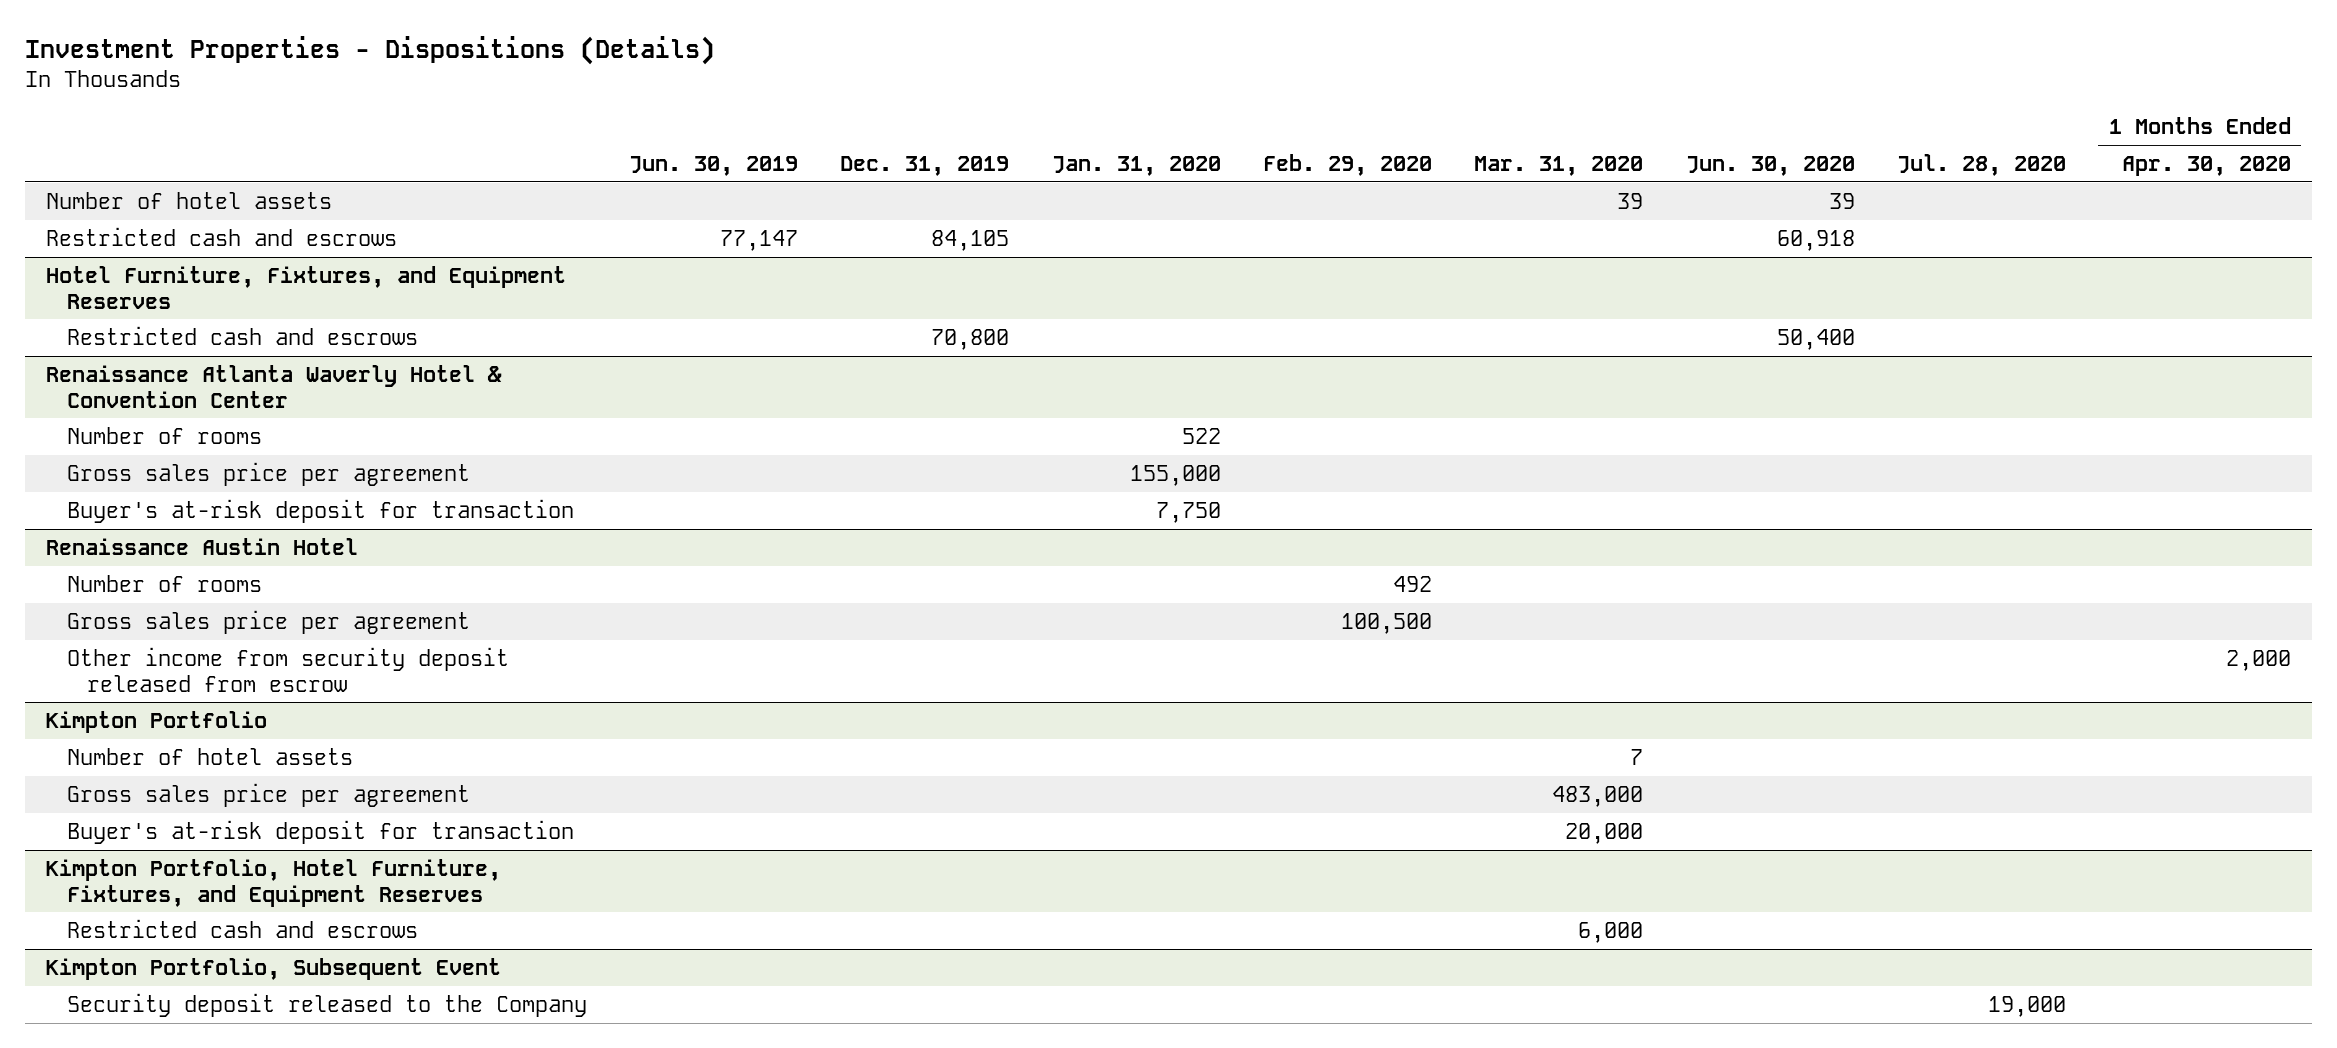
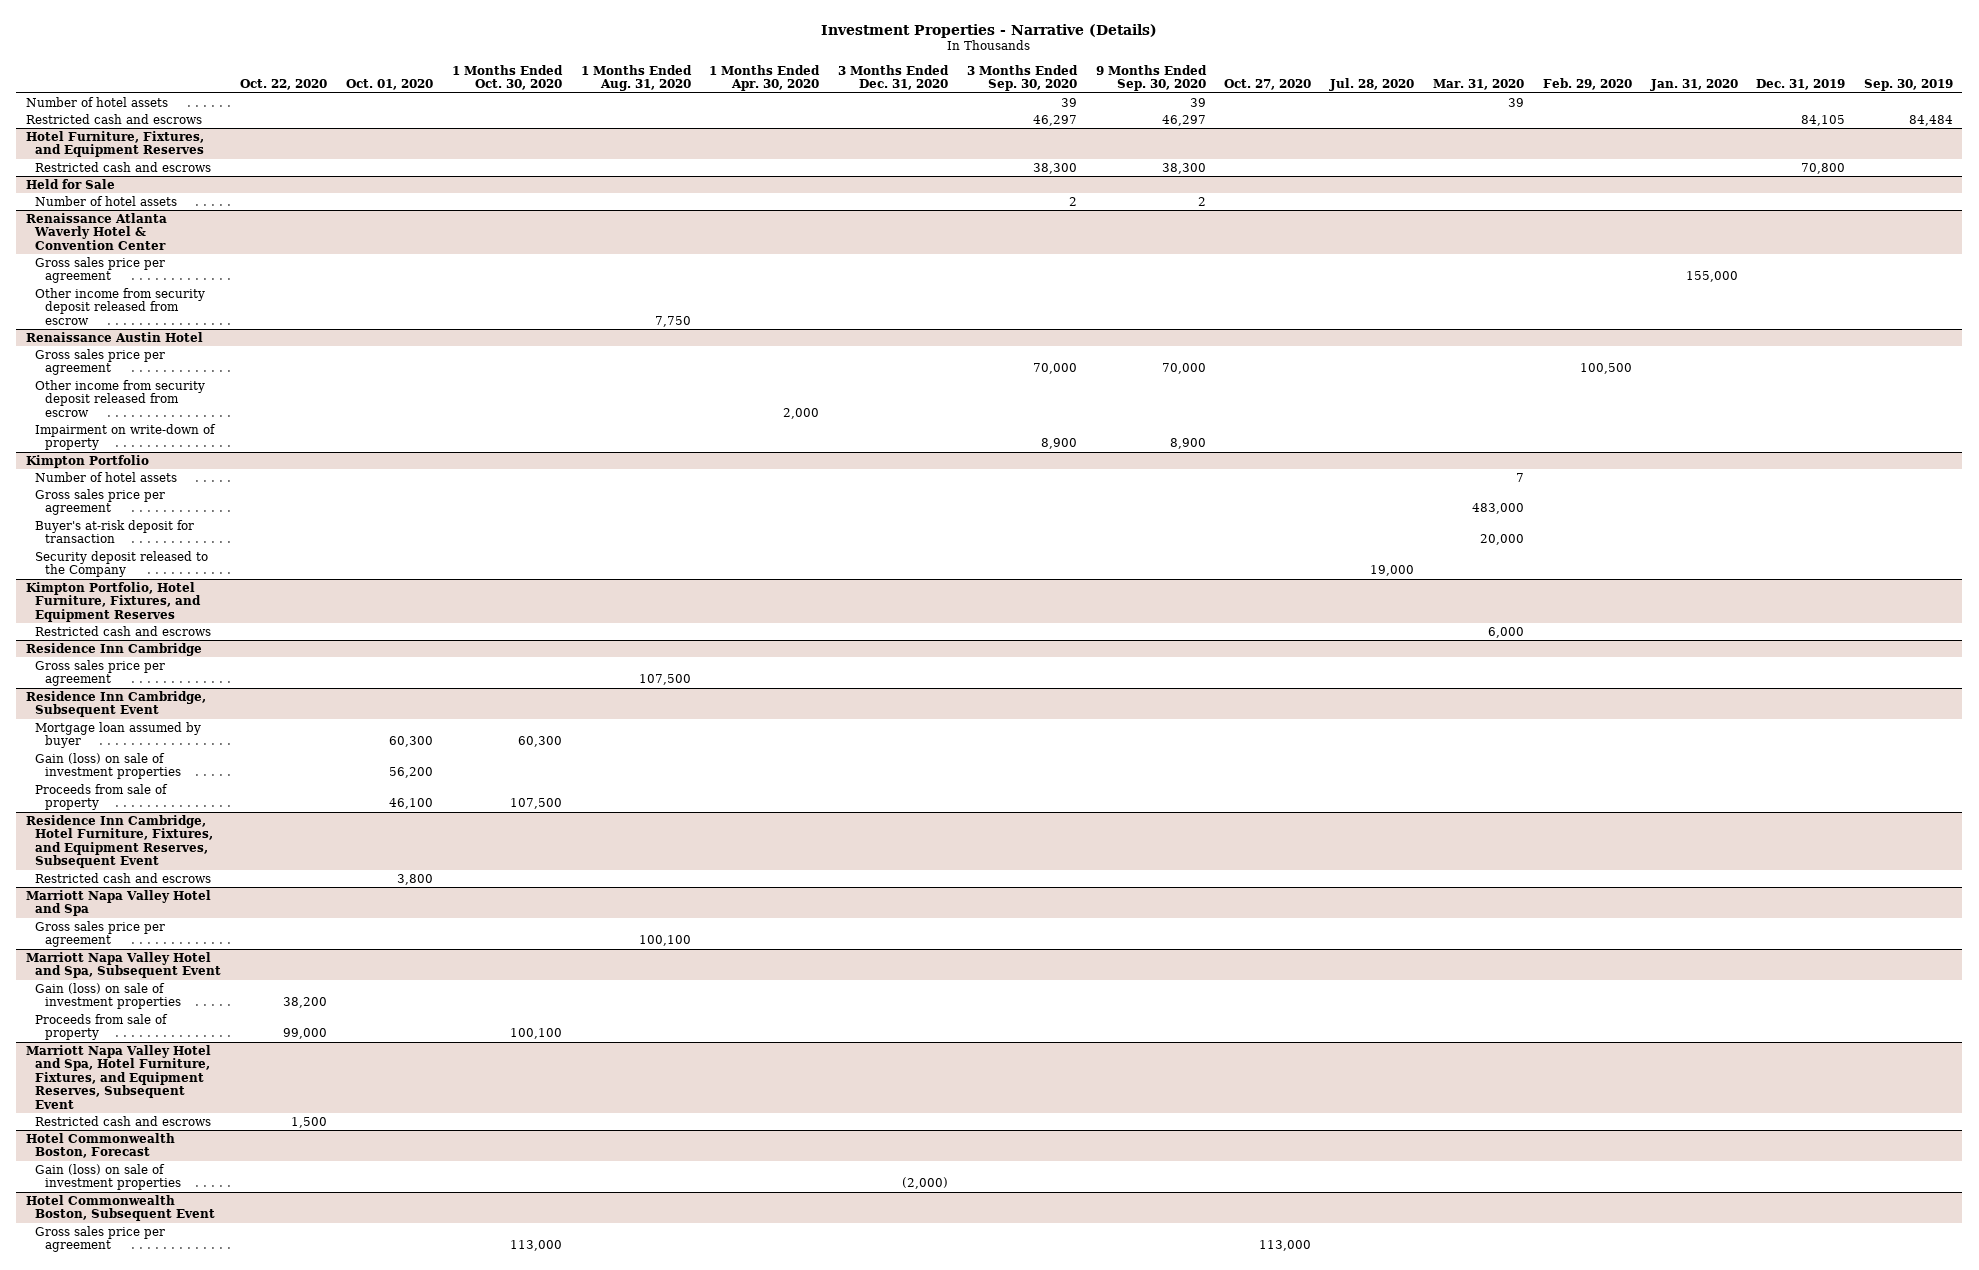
[25,36,716,66] Investment Properties - Dispositions (Details) -> [821,23,1158,38] Investment Properties - Narrative (Details)
[628,156,798,177] Jun. 30, 2019 -> none
[1685,156,1855,177] Jun. 30, 2020 -> none
none -> [240,79,328,91] Oct. 22, 2020
none -> [345,79,433,91] Oct. 01, 2020
none -> [451,64,563,91] 1 Months Ended Oct. 30, 2020
none -> [580,64,692,92] 1 Months Ended Aug. 31, 2020
none -> [838,64,950,91] 3 Months Ended Dec. 31, 2020
none -> [966,64,1078,92] 3 Months Ended Sep. 30, 2020
none -> [1095,64,1207,92] 9 Months Ended Sep. 30, 2020
none -> [1224,79,1312,91] Oct. 27, 2020
none -> [1864,79,1954,92] Sep. 30, 2019
none -> [25,178,115,189] Held for Sale
none -> [35,195,178,206] Number of hotel assets
[66,426,262,444] Number of rooms -> none
[66,498,574,523] Buyer's at-risk deposit for transaction -> none
none -> [35,287,206,325] Other income from security deposit released from escrow
[66,574,262,592] Number of rooms -> none
none -> [35,423,217,451] Impairment on write-down of property
none -> [35,550,209,578] Security deposit released to the Company
[46,957,502,980] Kimpton Portfolio, Subsequent Event -> none
[66,992,587,1017] Security deposit released to the Company -> none
none -> [25,642,202,656] Residence Inn Cambridge
none -> [35,659,166,687] Gross sales price per agreement
none -> [25,690,206,718] Residence Inn Cambridge, Subsequent Event
none -> [35,721,202,749] Mortgage loan assumed by buyer
none -> [35,752,182,780] Gain (loss) on sale of investment properties
none -> [35,783,169,811] Proceeds from sale of property
none -> [25,814,214,869] Residence Inn Cambridge, Hotel Furniture, Fixtures, and Equipment Reserves, Subsequent Event
none -> [35,872,212,883] Restricted cash and escrows
none -> [25,889,211,917] Marriott Napa Valley Hotel and Spa
none -> [35,920,166,948] Gross sales price per agreement
none -> [25,951,222,979] Marriott Napa Valley Hotel and Spa, Subsequent Event
none -> [35,982,182,1010] Gain (loss) on sale of investment properties
none -> [35,1013,169,1041] Proceeds from sale of property
none -> [25,1044,211,1110] Marriott Napa Valley Hotel and Spa, Hotel Furniture, Fixtures, and Equipment Reserves, Subsequent Event
none -> [35,1115,212,1126] Restricted cash and escrows
none -> [25,1132,175,1159] Hotel Commonwealth Boston, Forecast
none -> [35,1163,182,1191] Gain (loss) on sale of investment properties
none -> [25,1194,216,1222] Hotel Commonwealth Boston, Subsequent Event
none -> [35,1225,166,1253] Gross sales price per agreement

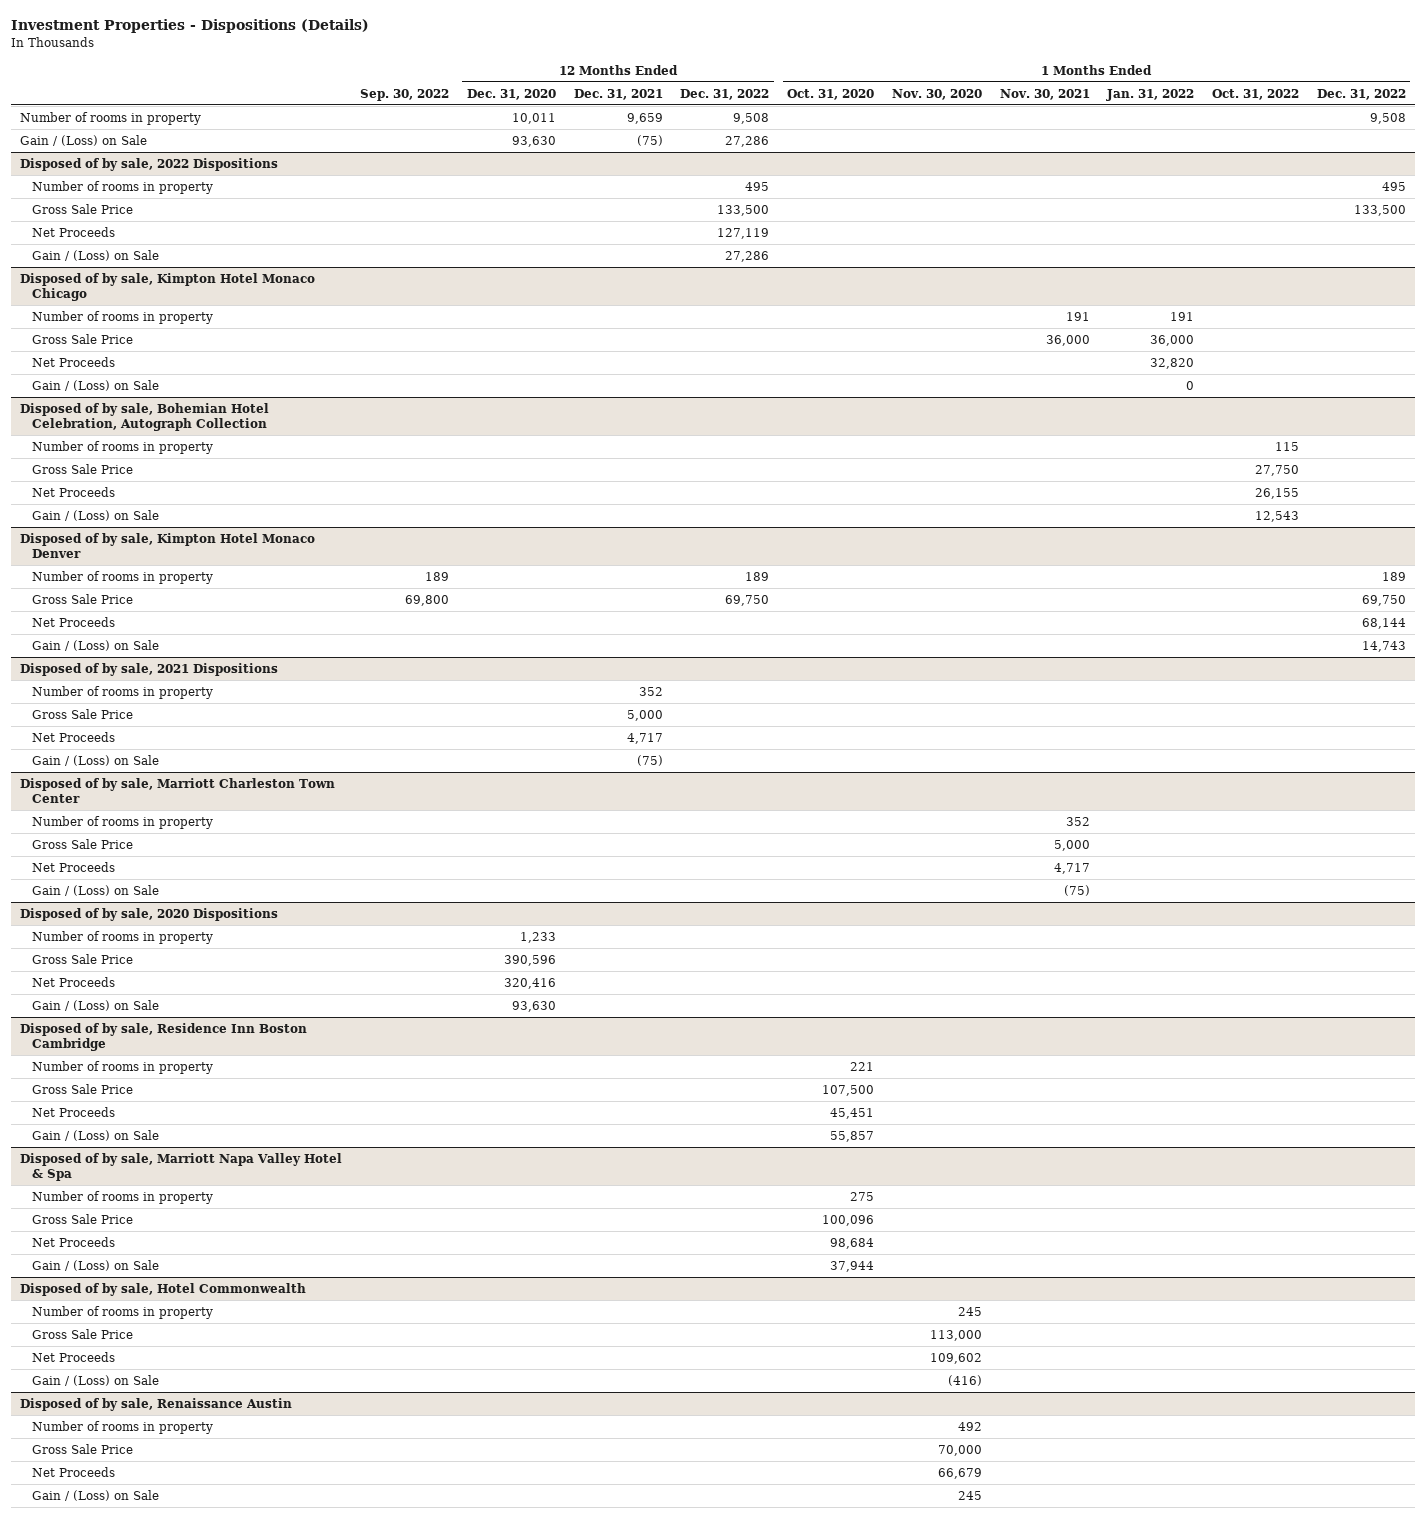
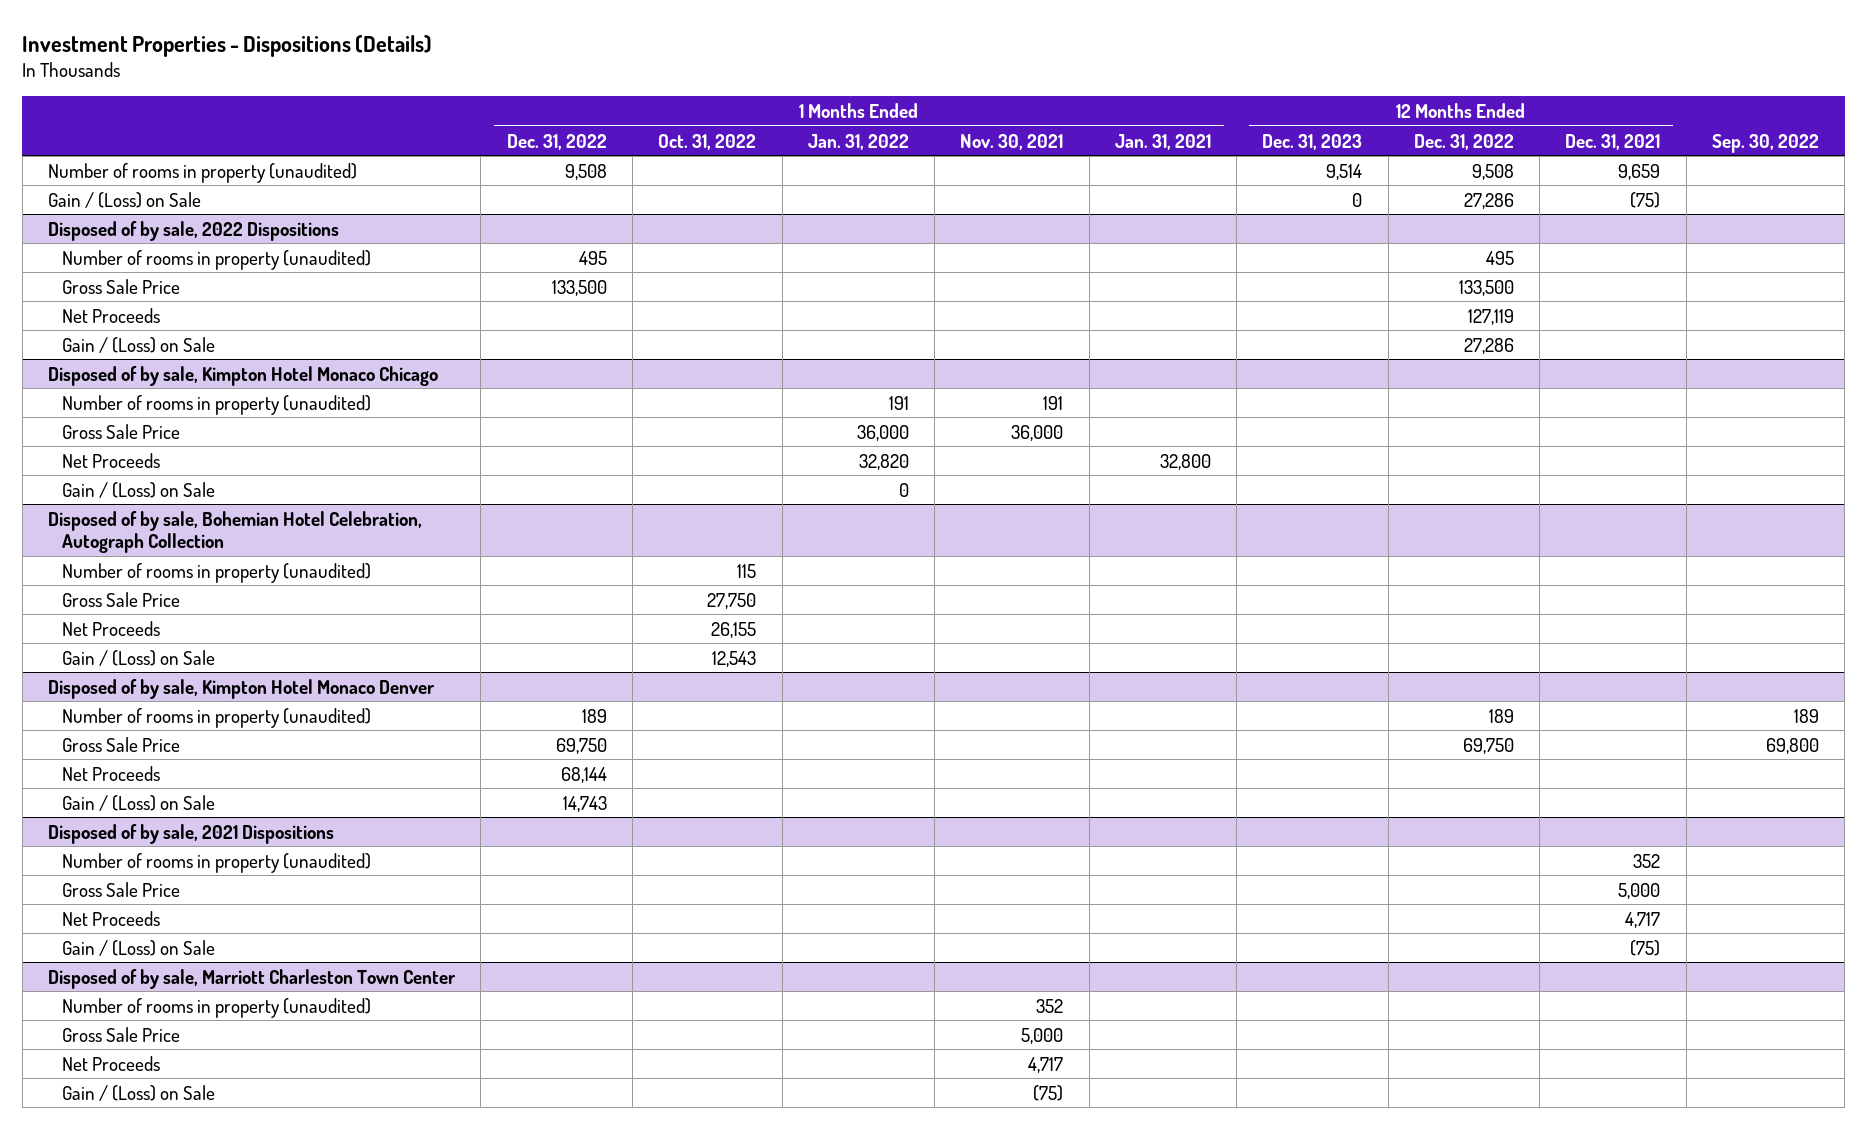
[466,88,556,100] Dec. 31, 2020 -> none
[787,88,875,100] Oct. 31, 2020 -> none
[891,88,982,100] Nov. 30, 2020 -> none
none -> [1114,133,1211,150] Jan. 31, 2021
none -> [1262,133,1363,150] Dec. 31, 2023
[20,111,202,125] Number of rooms in property -> [48,162,358,183] Number of rooms in property (unaudited)
[32,180,214,194] Number of rooms in property -> [61,249,371,270] Number of rooms in property (unaudited)
[32,310,214,324] Number of rooms in property -> [61,394,371,415] Number of rooms in property (unaudited)
[32,440,214,454] Number of rooms in property -> [61,562,371,583] Number of rooms in property (unaudited)
[32,570,214,584] Number of rooms in property -> [61,707,371,728] Number of rooms in property (unaudited)
[32,685,214,699] Number of rooms in property -> [61,852,371,873] Number of rooms in property (unaudited)
[32,815,214,829] Number of rooms in property -> [61,997,371,1018] Number of rooms in property (unaudited)
[20,907,279,921] Disposed of by sale, 2020 Dispositions -> none
[32,930,214,944] Number of rooms in property -> none
[32,953,134,964] Gross Sale Price -> none
[32,976,116,987] Net Proceeds -> none
[32,999,160,1011] Gain / (Loss) on Sale -> none
[20,1022,308,1052] Disposed of by sale, Residence Inn Boston Cambridge -> none
[32,1060,214,1074] Number of rooms in property -> none
[32,1083,134,1094] Gross Sale Price -> none
[32,1106,116,1117] Net Proceeds -> none
[32,1129,160,1141] Gain / (Loss) on Sale -> none
[20,1152,343,1182] Disposed of by sale, Marriott Napa Valley Hotel & Spa -> none
[32,1190,214,1204] Number of rooms in property -> none
[32,1213,134,1224] Gross Sale Price -> none
[32,1236,116,1247] Net Proceeds -> none
[32,1259,160,1271] Gain / (Loss) on Sale -> none
[20,1282,307,1296] Disposed of by sale, Hotel Commonwealth -> none
[32,1305,214,1319] Number of rooms in property -> none
[32,1328,134,1339] Gross Sale Price -> none
[32,1351,116,1362] Net Proceeds -> none
[32,1374,160,1386] Gain / (Loss) on Sale -> none
[20,1397,293,1411] Disposed of by sale, Renaissance Austin -> none
[32,1420,214,1434] Number of rooms in property -> none
[32,1443,134,1454] Gross Sale Price -> none
[32,1466,116,1477] Net Proceeds -> none
[32,1489,160,1501] Gain / (Loss) on Sale -> none

